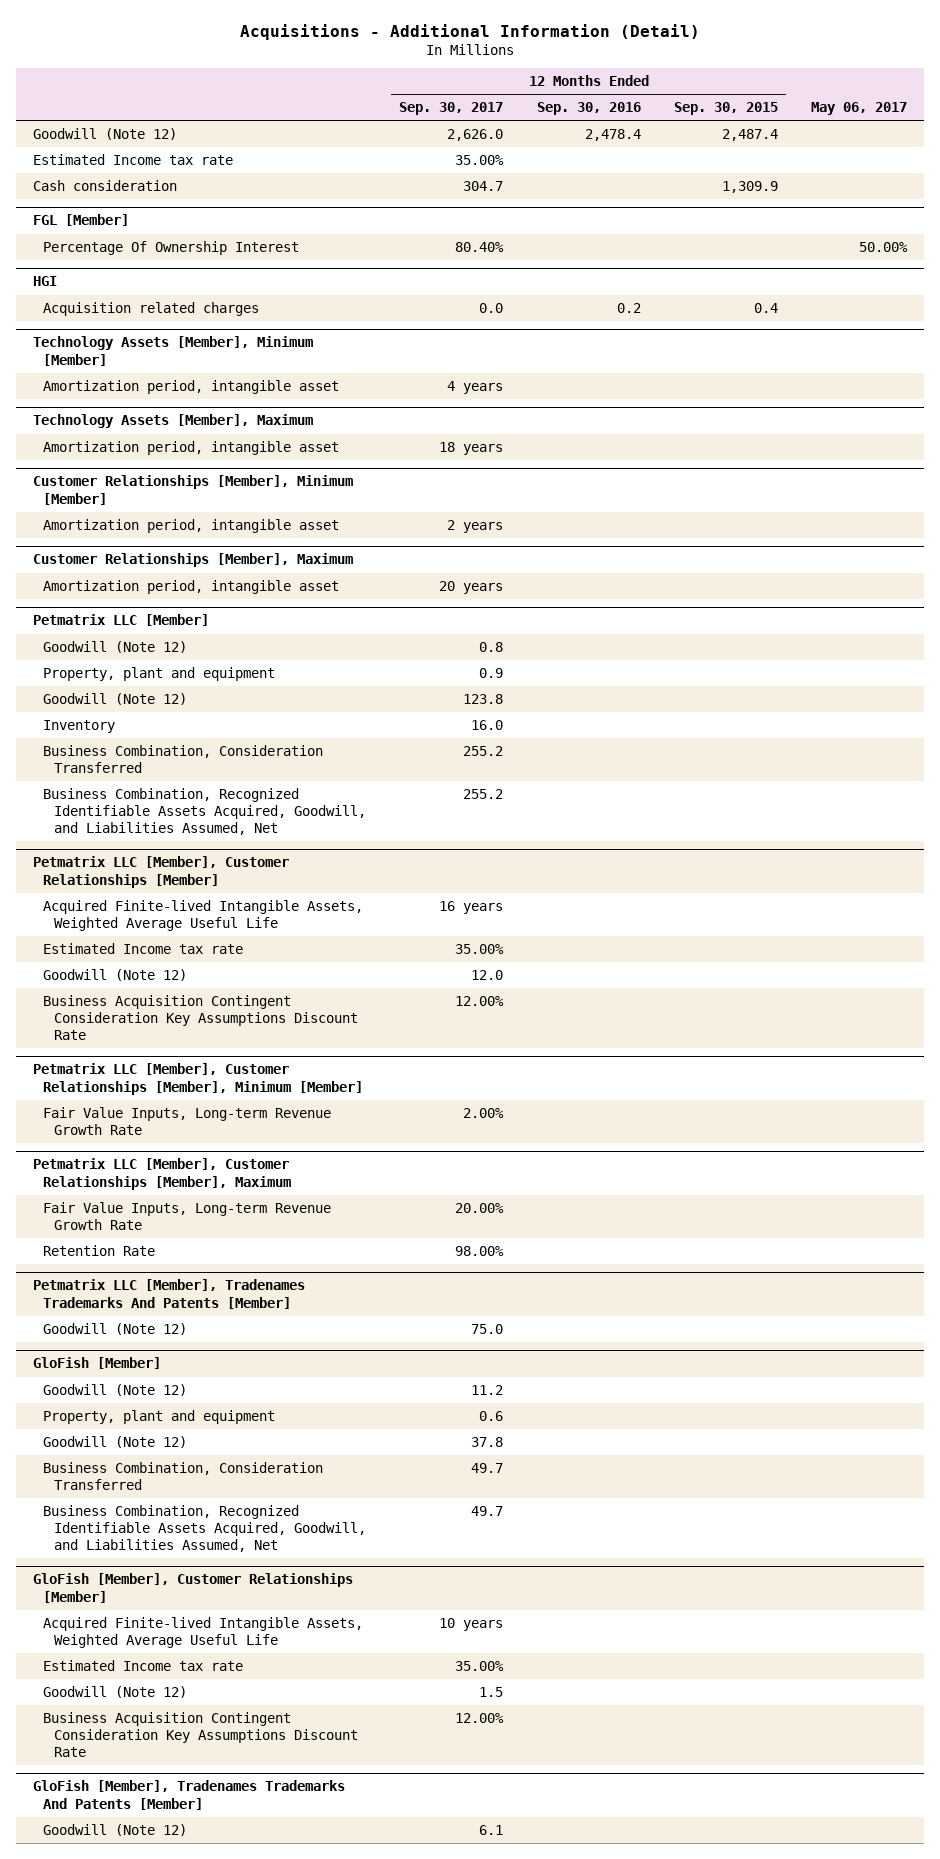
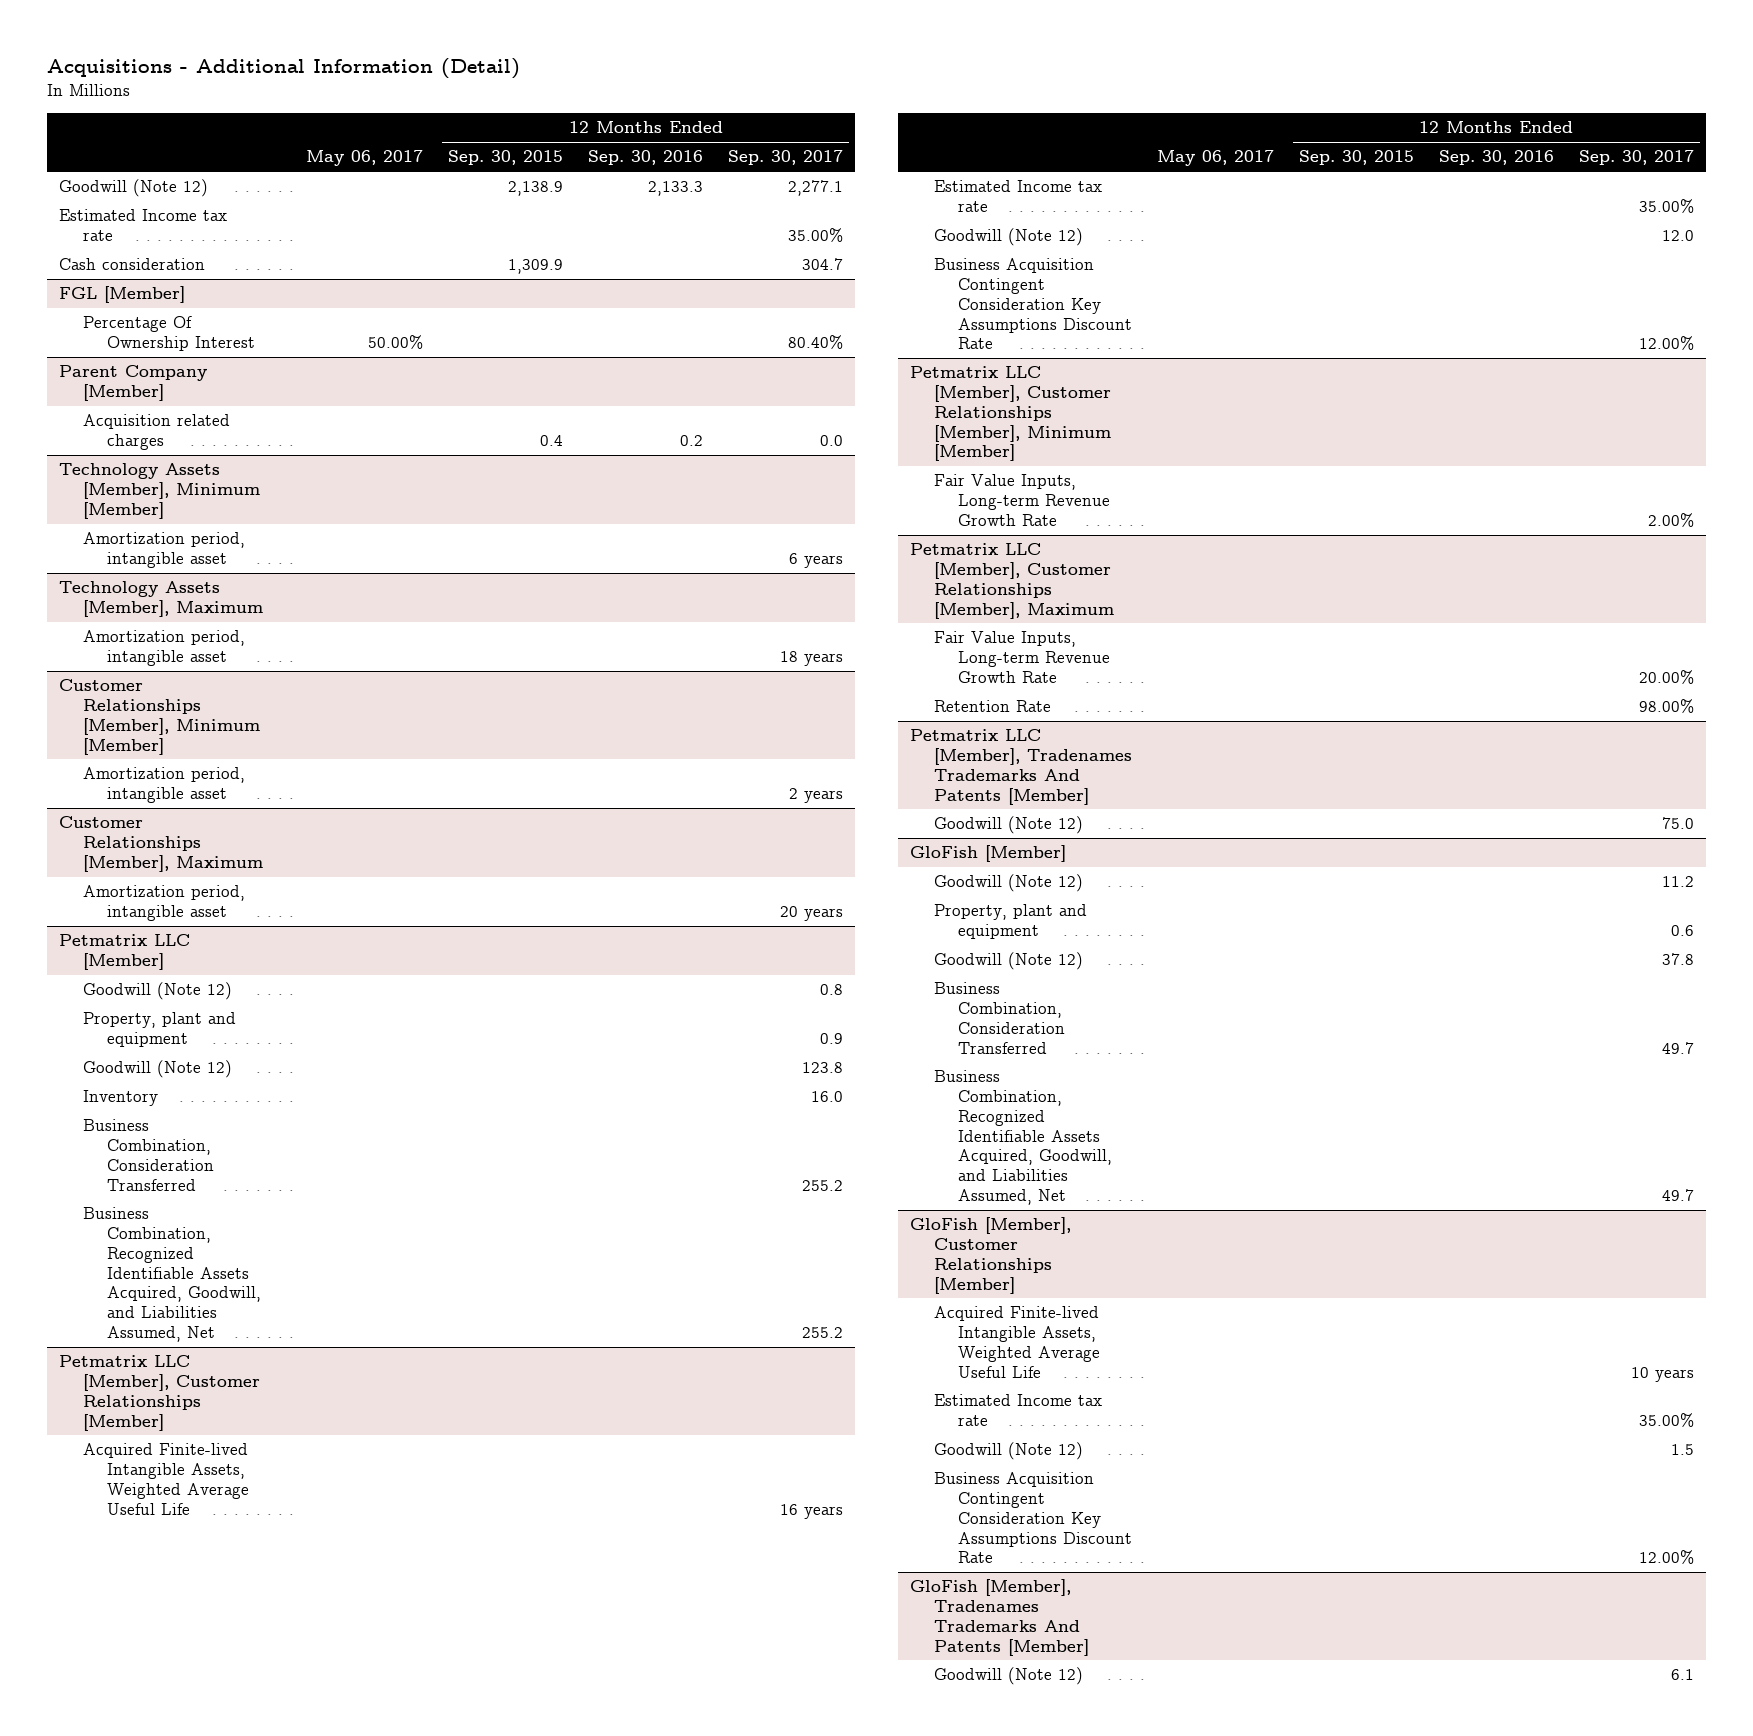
[447,128,504,141] 2,626.0 -> [788,180,844,197] 2,277.1
[584,128,641,141] 2,478.4 -> [648,181,704,197] 2,133.3
[721,128,778,141] 2,487.4 -> [508,181,564,197] 2,138.9
[32,276,57,287] HGI -> [59,365,208,402] Parent Company [Member]
[447,380,504,394] 4 years -> [789,553,844,569] 6 years

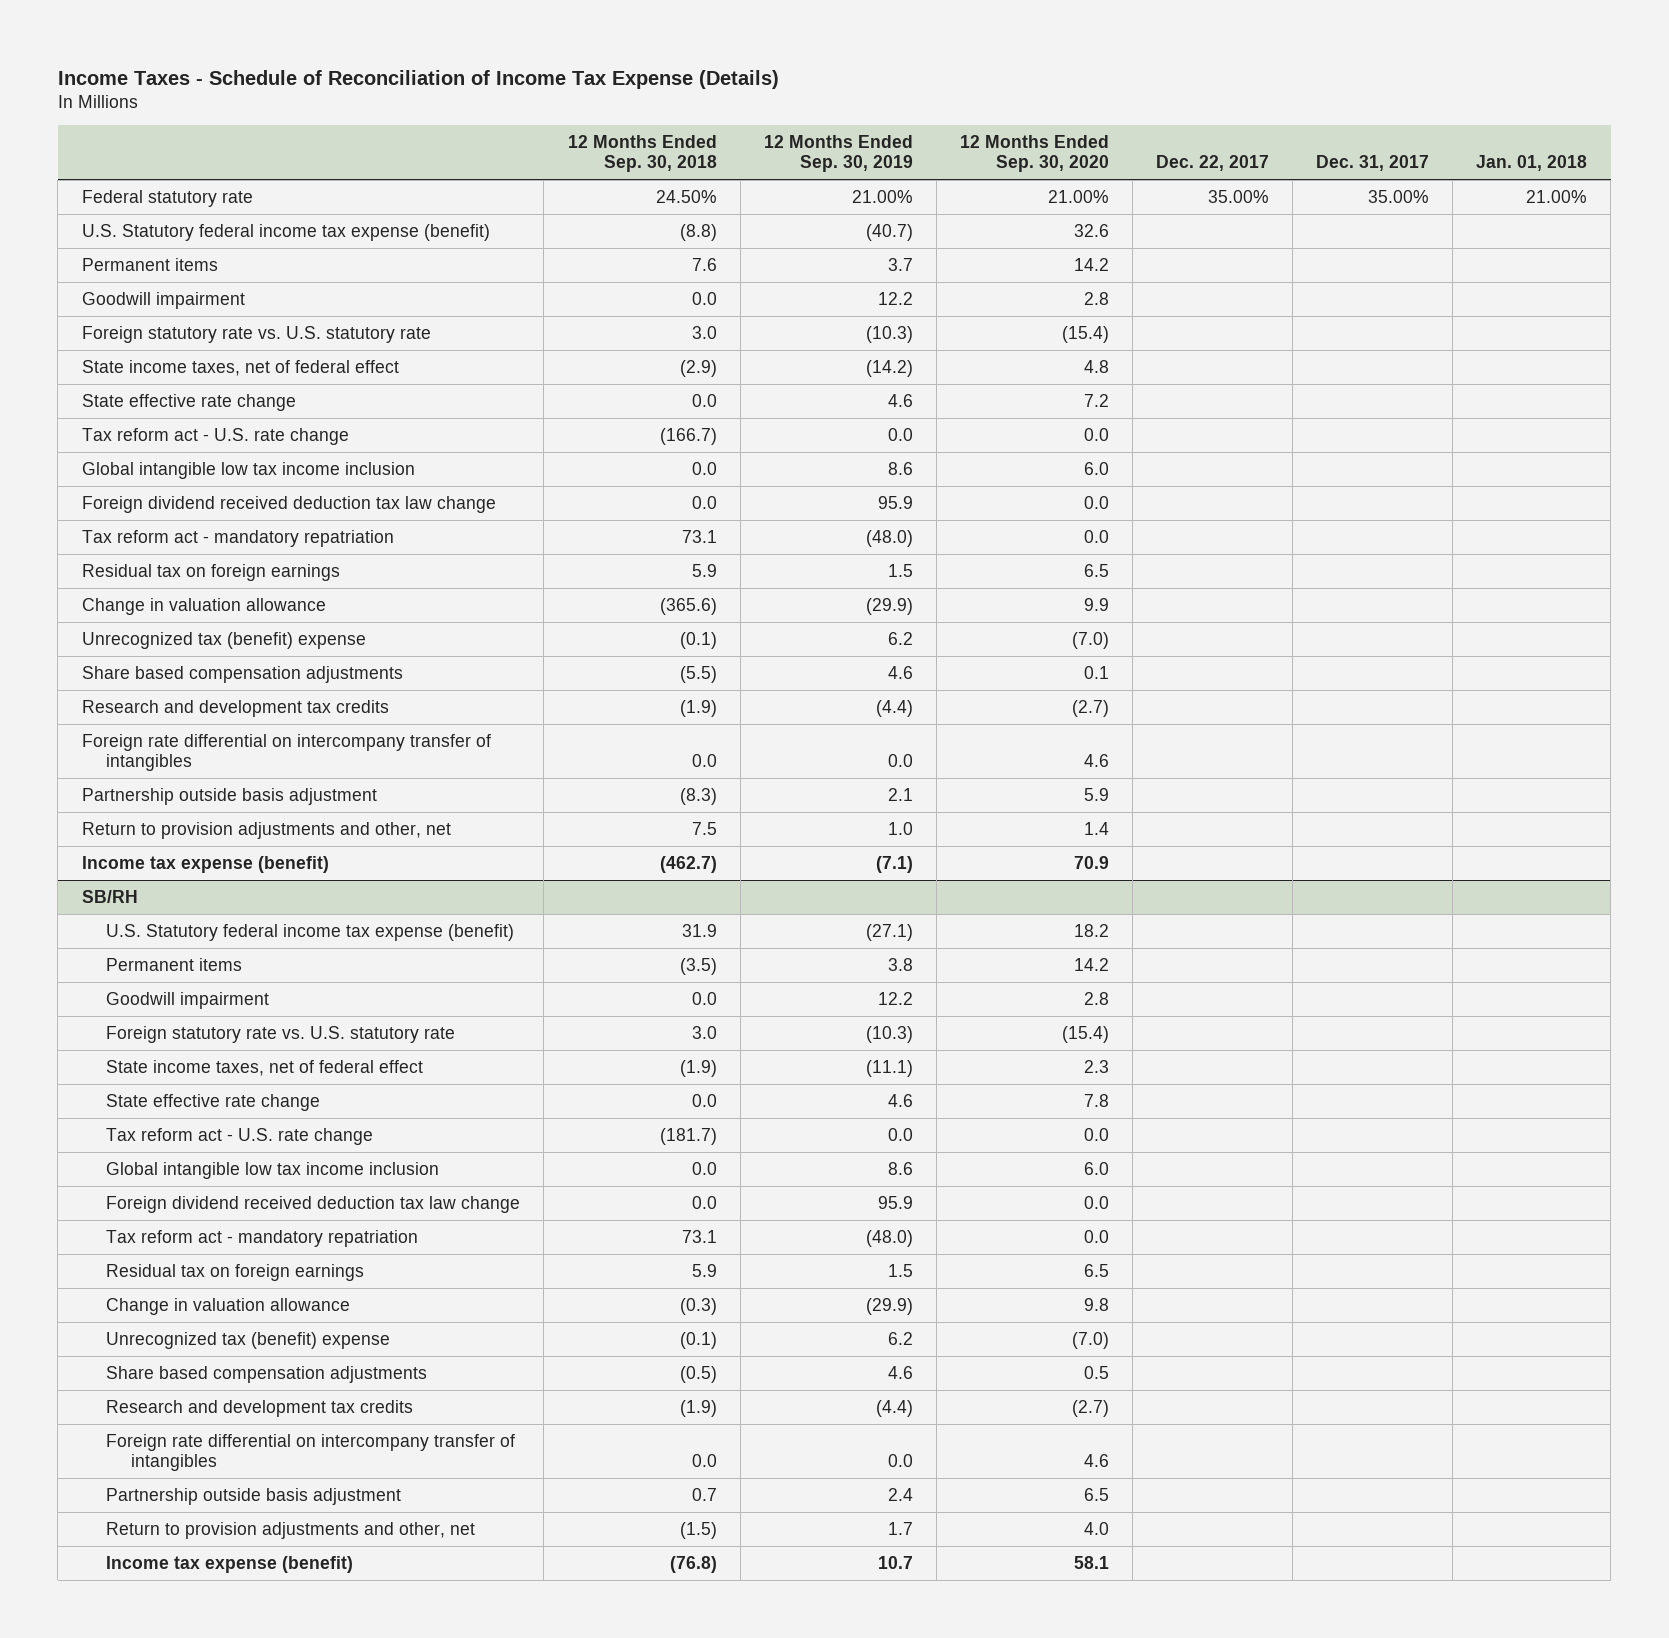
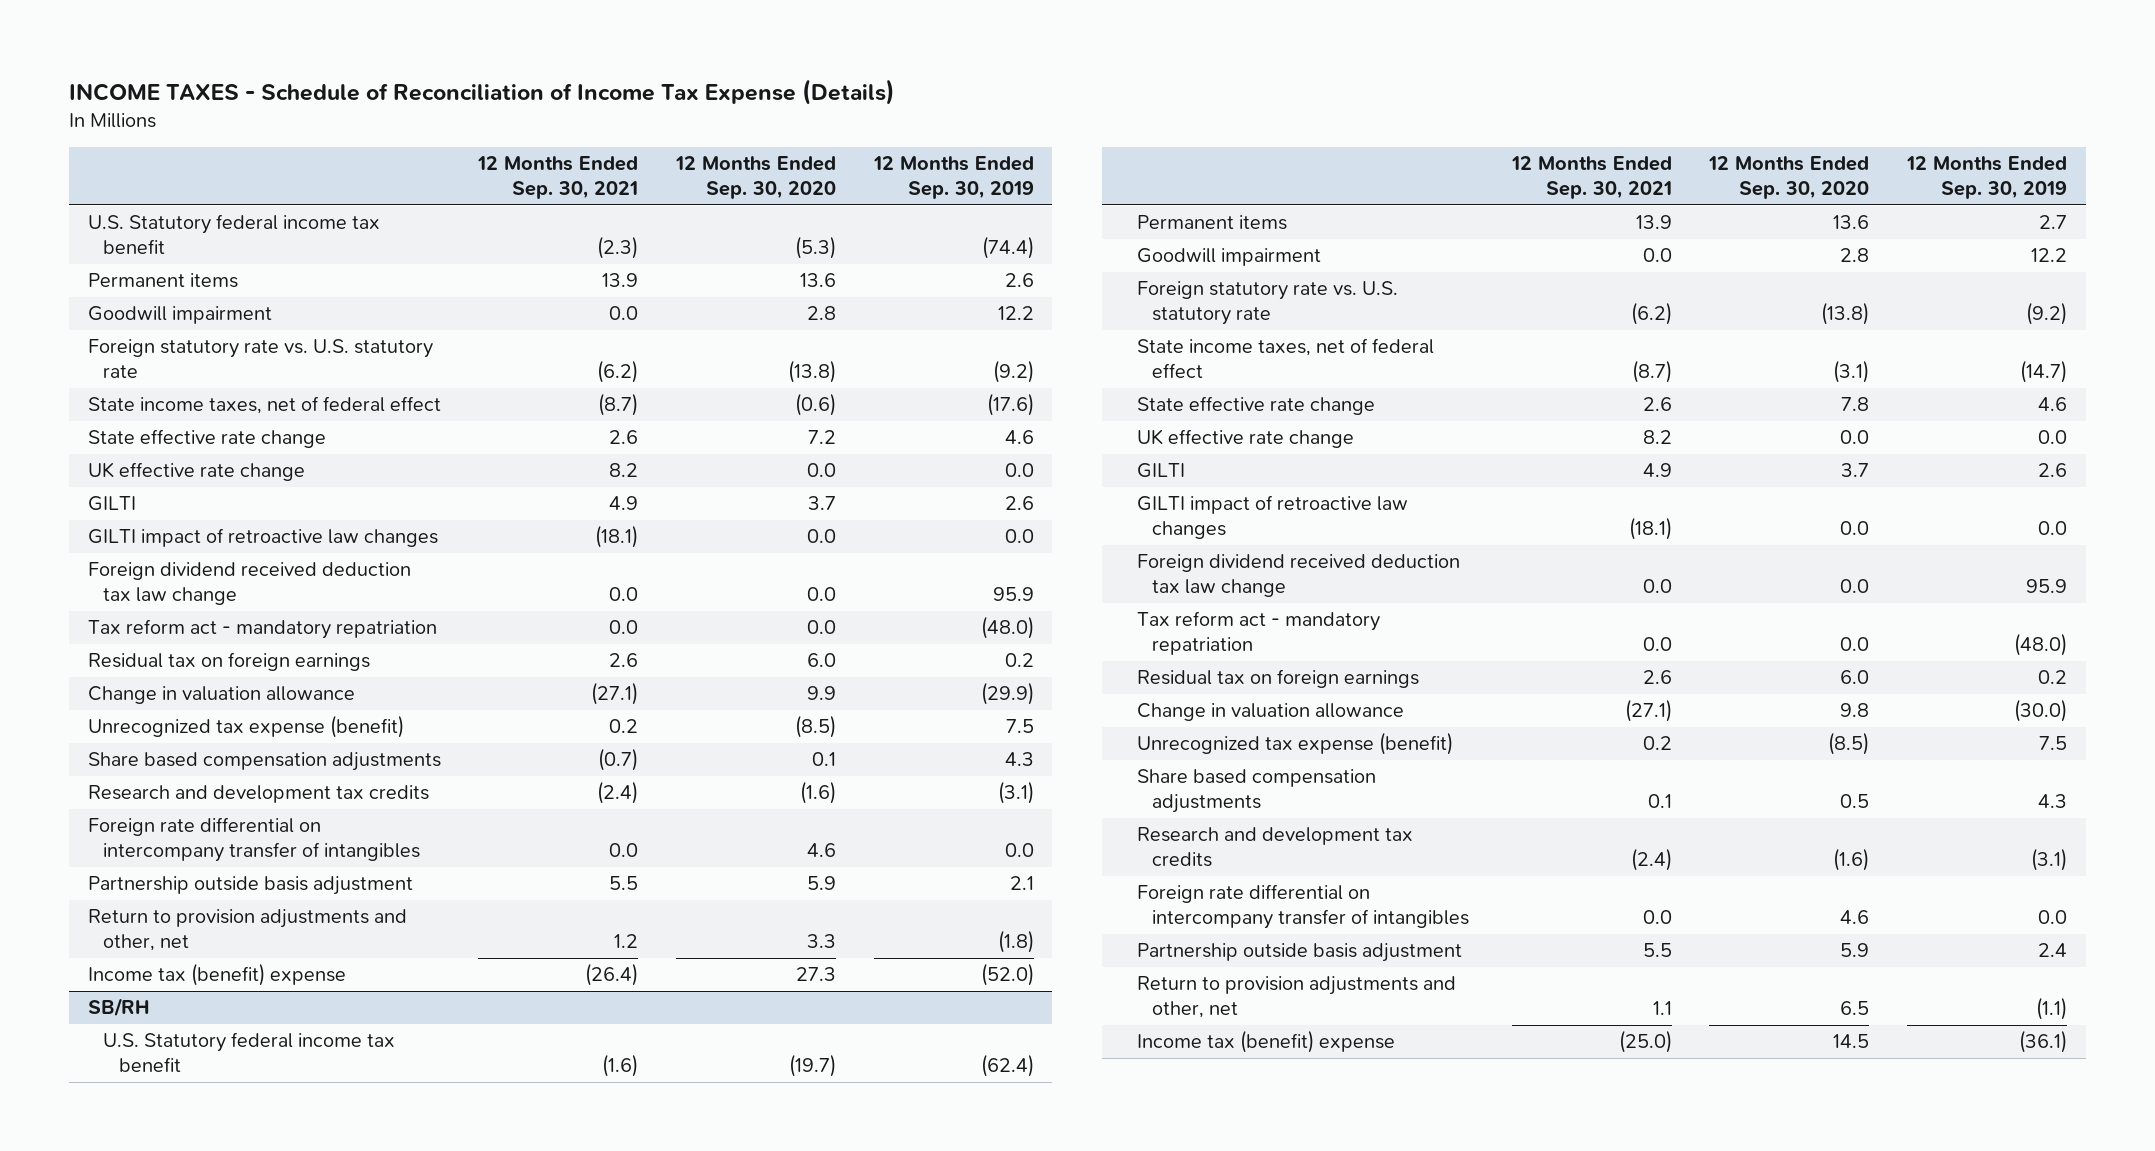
[57,69,779,89] Income Taxes - Schedule of Reconciliation of Income Tax Expense (Details) -> [68,78,895,105] INCOME TAXES - Schedule of Reconciliation of Income Tax Expense (Details)
[567,135,717,173] 12 Months Ended Sep. 30, 2018 -> none
[1156,155,1270,172] Dec. 22, 2017 -> none
[1316,155,1430,172] Dec. 31, 2017 -> none
[1476,155,1588,172] Jan. 01, 2018 -> none
none -> [477,156,639,200] 12 Months Ended Sep. 30, 2021
[81,189,253,207] Federal statutory rate -> none
[81,223,490,241] U.S. Statutory federal income tax expense (benefit) -> [87,214,380,255] U.S. Statutory federal income tax benefit
[865,223,913,241] (40.7) -> [981,236,1034,260] (74.4)
[1073,223,1109,237] 32.6 -> [795,236,837,260] (5.3)
[887,257,913,271] 3.7 -> [1004,273,1034,288] 2.6
[1073,257,1109,271] 14.2 -> [800,273,837,288] 13.6
[865,325,913,343] (10.3) -> [992,360,1034,384] (9.2)
[1061,325,1109,343] (15.4) -> [788,360,837,384] (13.8)
[865,359,913,377] (14.2) -> [986,393,1034,417] (17.6)
[1083,359,1109,373] 4.8 -> [795,393,837,417] (0.6)
[81,461,415,479] Global intangible low tax income inclusion -> none
[81,427,349,445] Tax reform act - U.S. rate change -> [87,462,305,482] UK effective rate change
none -> [87,496,136,512] GILTI
none -> [87,528,438,548] GILTI impact of retroactive law changes
[887,563,913,577] 1.5 -> [1004,653,1034,668] 0.2
[1083,563,1109,577] 6.5 -> [807,653,837,668] 6.0
[81,631,366,649] Unrecognized tax (benefit) expense -> [87,715,404,739] Unrecognized tax expense (benefit)
[887,631,913,645] 6.2 -> [1005,719,1034,734] 7.5
[1071,631,1109,649] (7.0) -> [795,715,837,739] (8.5)
[887,665,913,679] 4.6 -> [1004,752,1034,767] 4.3
[875,699,913,717] (4.4) -> [997,781,1034,805] (3.1)
[1071,699,1109,717] (2.7) -> [800,781,837,805] (1.6)
[887,821,913,835] 1.0 -> [997,930,1034,954] (1.8)
[1083,821,1109,835] 1.4 -> [807,934,837,949] 3.3
[81,855,329,873] Income tax expense (benefit) -> [87,963,346,987] Income tax (benefit) expense
[875,855,913,873] (7.1) -> [980,963,1034,987] (52.0)
[1073,855,1109,869] 70.9 -> [796,967,837,982] 27.3
[106,923,515,941] U.S. Statutory federal income tax expense (benefit) -> [103,1032,396,1073] U.S. Statutory federal income tax benefit
[865,923,913,941] (27.1) -> [980,1054,1034,1078] (62.4)
[1073,923,1109,937] 18.2 -> [789,1054,837,1078] (19.7)
[887,957,913,971] 3.8 -> [2039,215,2068,230] 2.7
[1073,957,1109,971] 14.2 -> [1833,215,1870,230] 13.6
[865,1025,913,1043] (10.3) -> [2026,302,2068,326] (9.2)
[1061,1025,1109,1043] (15.4) -> [1821,302,1870,326] (13.8)
[865,1059,913,1077] (11.1) -> [2020,360,2068,384] (14.7)
[1083,1059,1109,1073] 2.3 -> [1833,360,1870,384] (3.1)
[106,1161,440,1179] Global intangible low tax income inclusion -> none
[106,1127,374,1145] Tax reform act - U.S. rate change -> [1136,429,1354,449] UK effective rate change
none -> [1136,463,1185,479] GILTI
none -> [1136,495,1408,540] GILTI impact of retroactive law changes
[887,1263,913,1277] 1.5 -> [2038,670,2068,685] 0.2
[1083,1263,1109,1277] 6.5 -> [1840,670,1870,685] 6.0
[865,1297,913,1315] (29.9) -> [2014,699,2068,723] (30.0)
[106,1331,391,1349] Unrecognized tax (benefit) expense -> [1136,732,1453,756] Unrecognized tax expense (benefit)
[887,1331,913,1345] 6.2 -> [2039,736,2068,751] 7.5
[1071,1331,1109,1349] (7.0) -> [1828,732,1870,756] (8.5)
[887,1365,913,1379] 4.6 -> [2038,794,2068,809] 4.3
[875,1399,913,1417] (4.4) -> [2031,848,2068,872] (3.1)
[1071,1399,1109,1417] (2.7) -> [1833,848,1870,872] (1.6)
[1083,1487,1109,1501] 6.5 -> [1840,943,1870,958] 5.9
[887,1521,913,1535] 1.7 -> [2036,997,2068,1021] (1.1)
[1083,1521,1109,1535] 4.0 -> [1840,1001,1870,1016] 6.5
[106,1555,354,1573] Income tax expense (benefit) -> [1136,1030,1395,1054] Income tax (benefit) expense
[877,1555,913,1569] 10.7 -> [2019,1030,2068,1054] (36.1)
[1073,1555,1109,1569] 58.1 -> [1833,1034,1870,1049] 14.5

